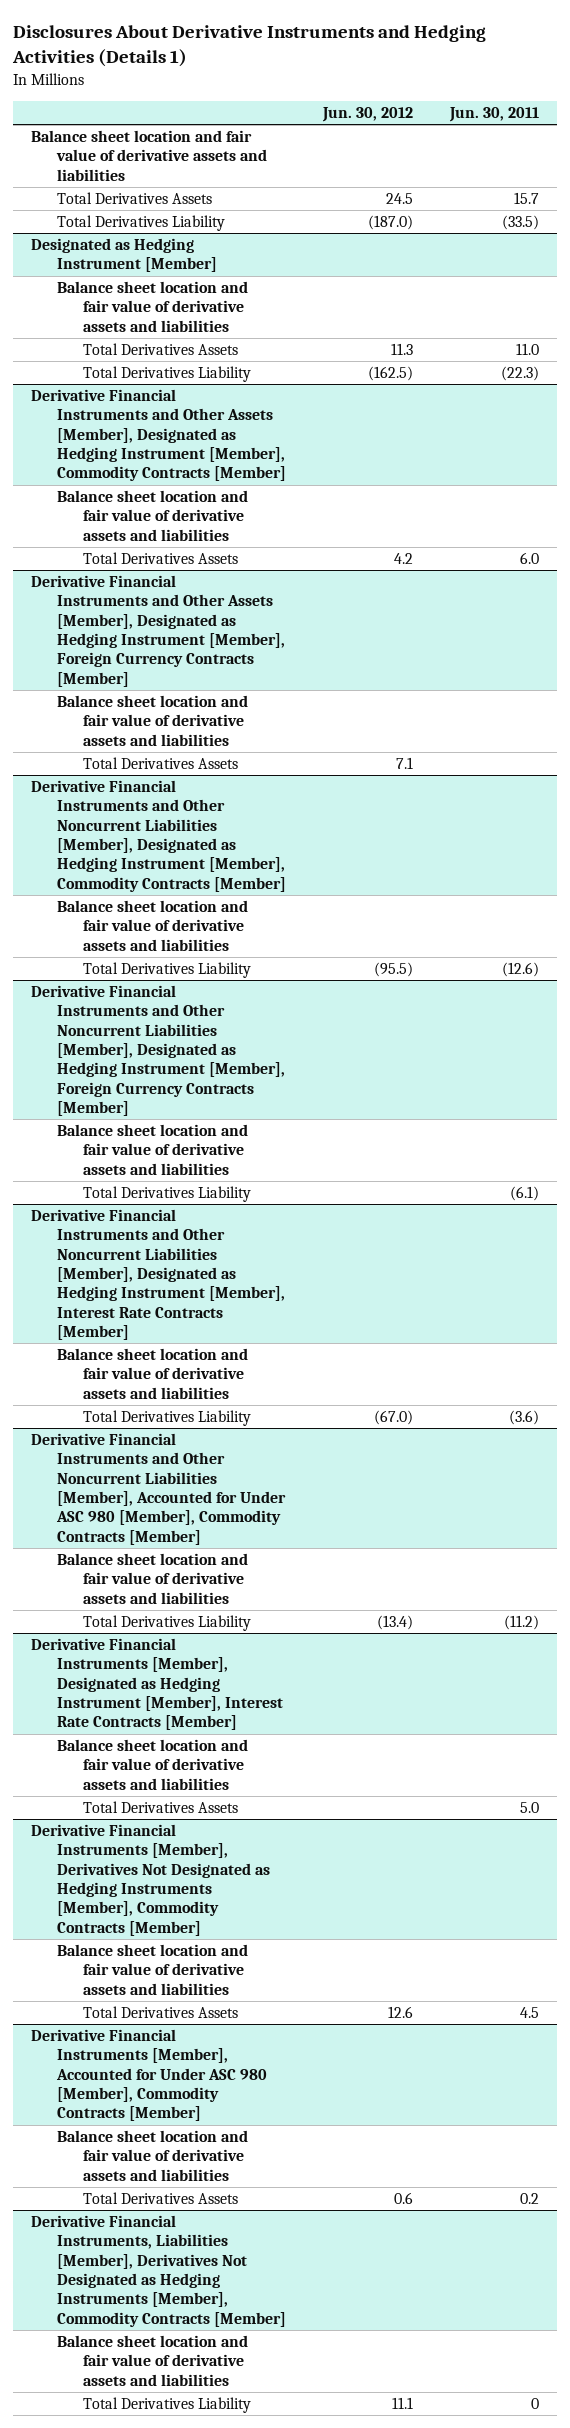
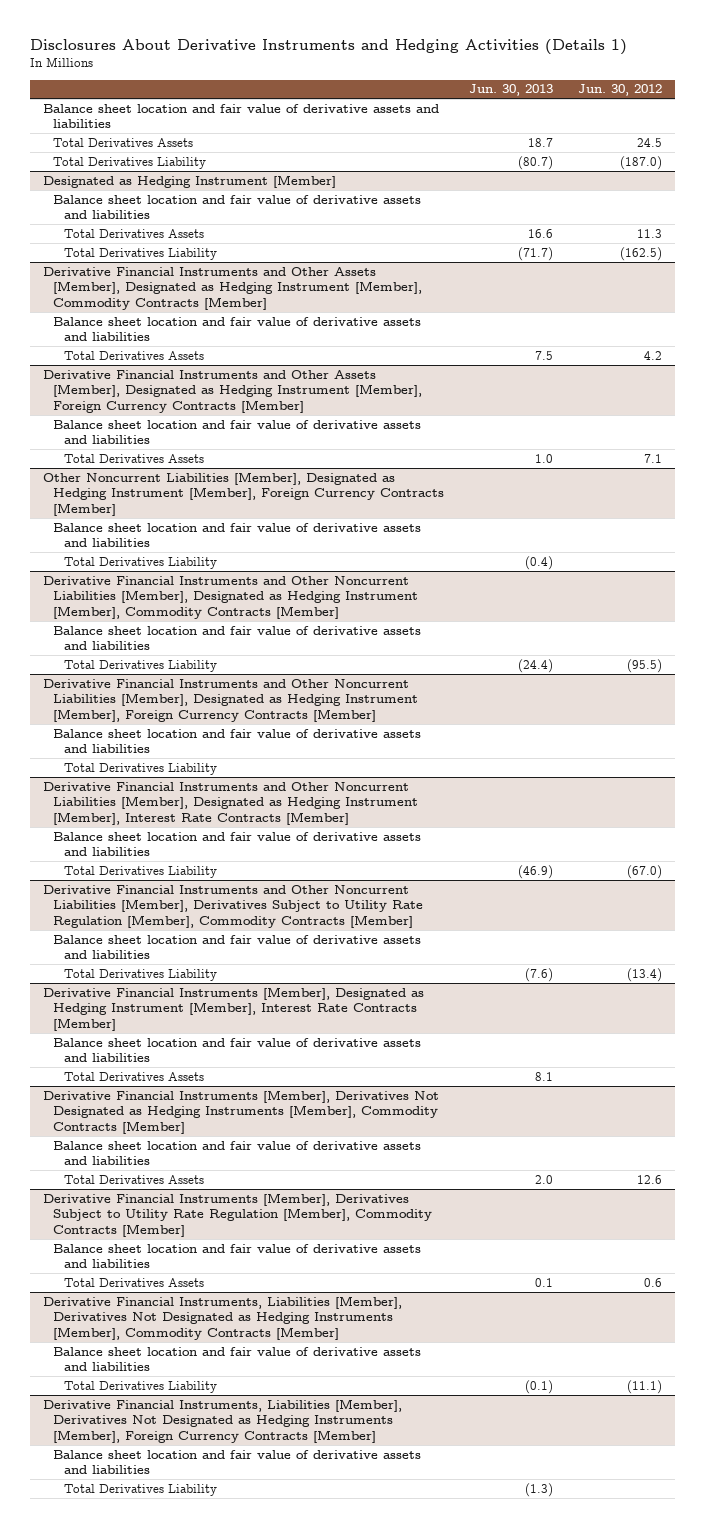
[448,107,539,123] Jun. 30, 2011 -> none
none -> [469,84,554,97] Jun. 30, 2013
none -> [42,471,445,516] Other Noncurrent Liabilities [Member], Designated as Hedging Instrument [Member], Foreign Currency Contracts [Member]
none -> [53,522,422,548] Balance sheet location and fair value of derivative assets and liabilities
none -> [64,556,218,569] Total Derivatives Liability
[31,1433,287,1545] Derivative Financial Instruments and Other Noncurrent Liabilities [Member], Accounted for Under ASC 980 [Member], Commodity Contracts [Member] -> none
none -> [42,884,424,928] Derivative Financial Instruments and Other Noncurrent Liabilities [Member], Derivatives Subject to Utility Rate Regulation [Member], Commodity Contracts [Member]
[31,2029,268,2122] Derivative Financial Instruments [Member], Accounted for Under ASC 980 [Member], Commodity Contracts [Member] -> none
none -> [42,1192,433,1237] Derivative Financial Instruments [Member], Derivatives Subject to Utility Rate Regulation [Member], Commodity Contracts [Member]
[391,2397,413,2410] 11.1 -> [627,1379,663,1394] (11.1)
none -> [42,1398,402,1443] Derivative Financial Instruments, Liabilities [Member], Derivatives Not Designated as Hedging Instruments [Member], Foreign Currency Contracts [Member]
none -> [53,1449,422,1475] Balance sheet location and fair value of derivative assets and liabilities
none -> [64,1483,218,1496] Total Derivatives Liability

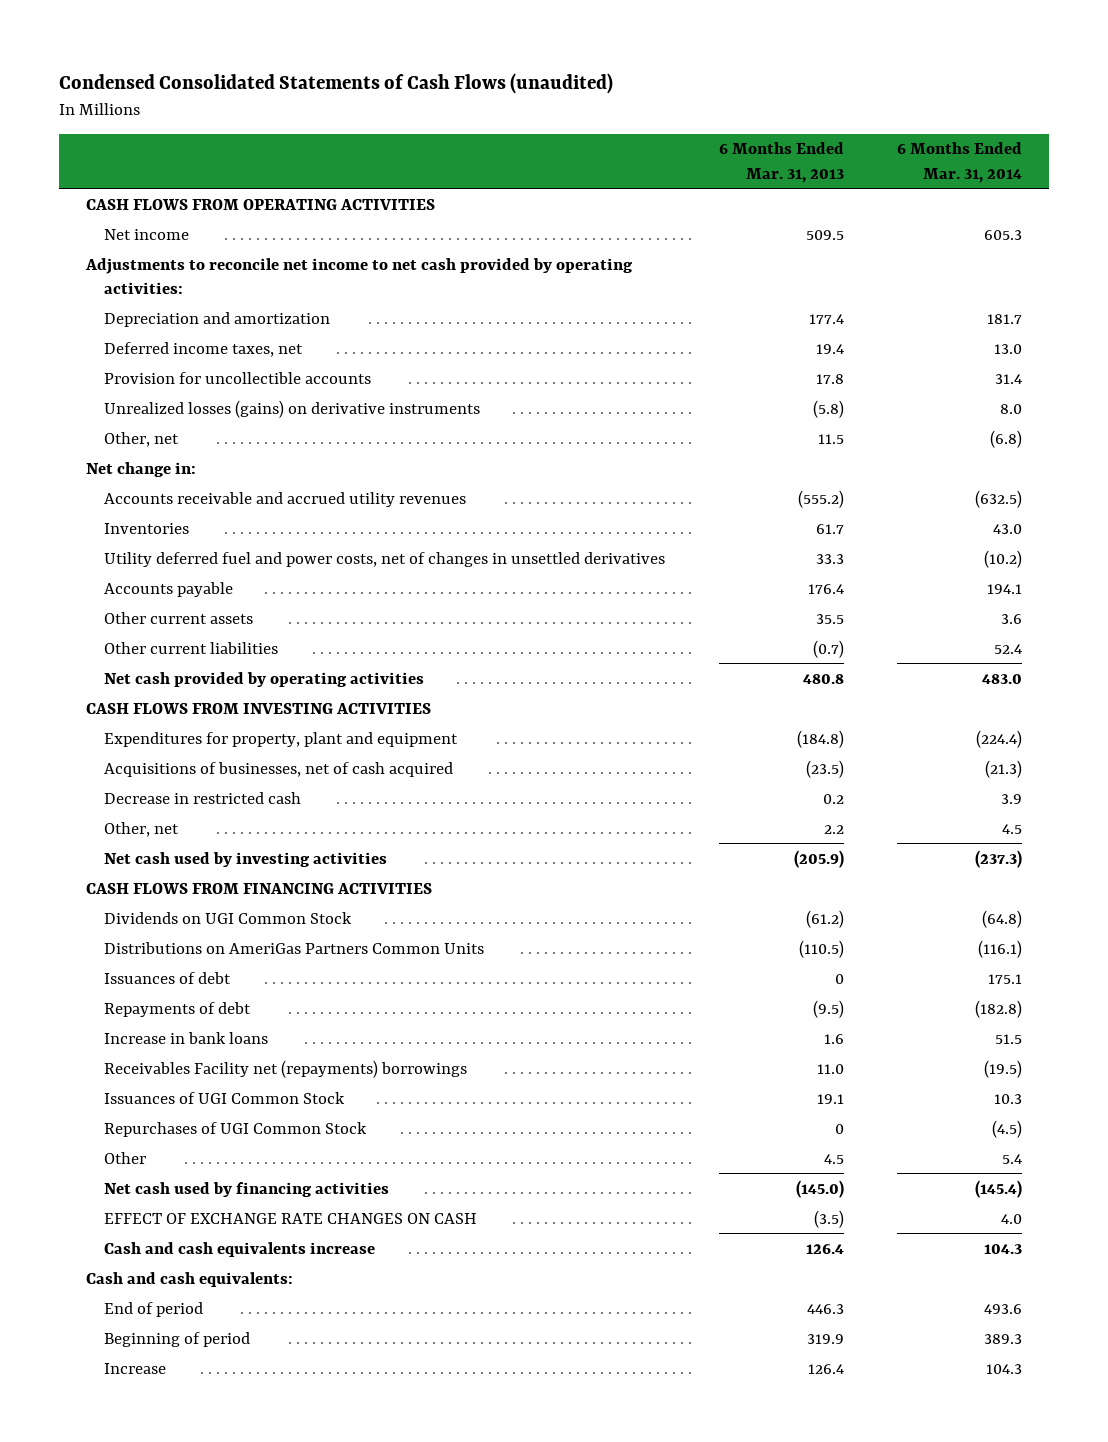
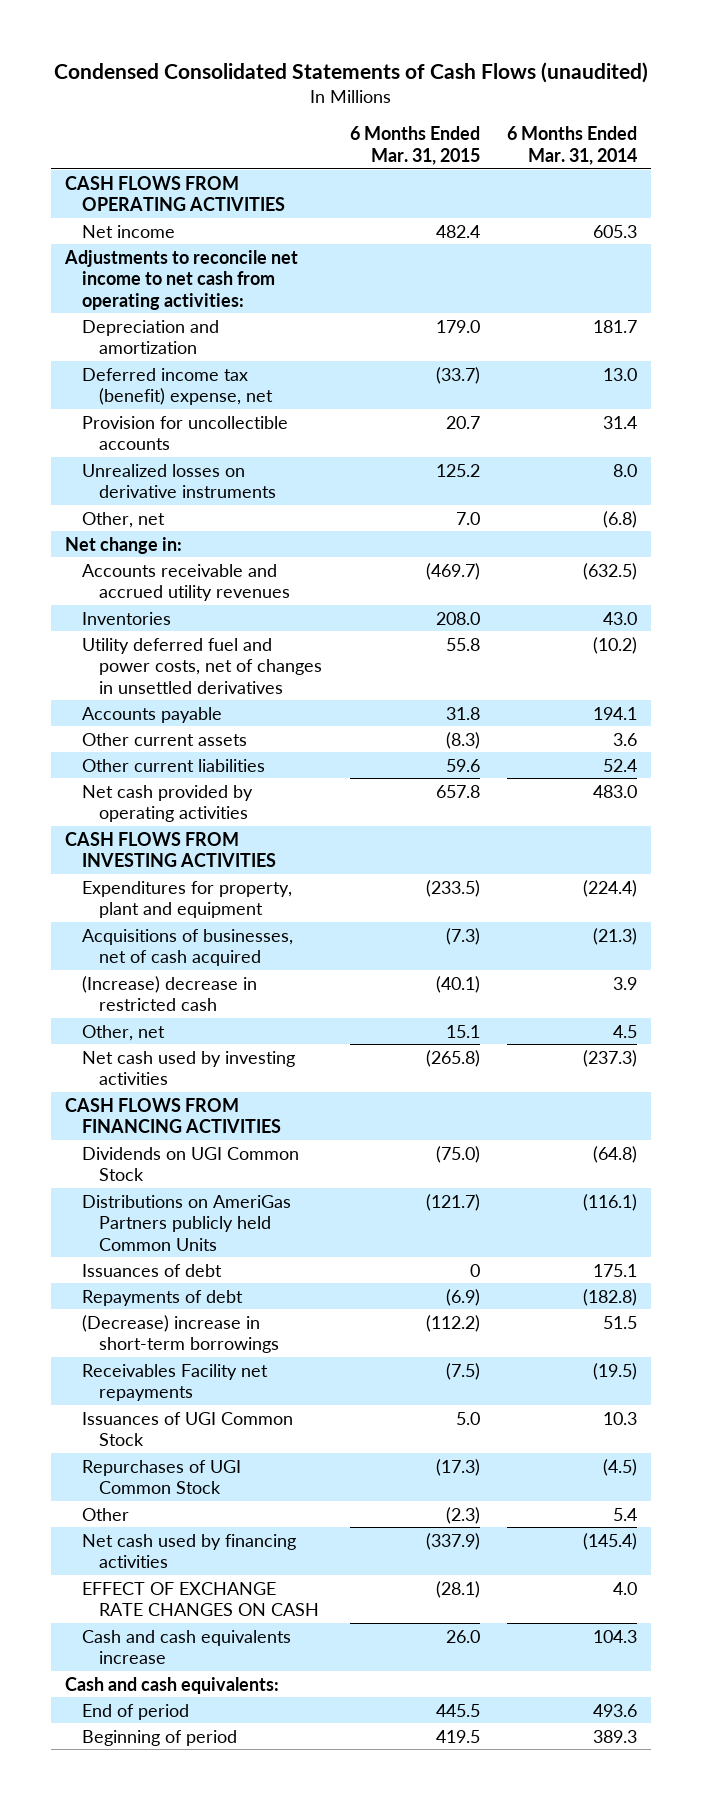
[718,142,844,183] 6 Months Ended Mar. 31, 2013 -> none
none -> [349,126,480,166] 6 Months Ended Mar. 31, 2015
[84,257,633,294] Adjustments to reconcile net income to net cash provided by operating activities: -> [64,249,299,310] Adjustments to reconcile net income to net cash from operating activities:
[104,341,304,357] Deferred income taxes, net -> [81,367,273,406] Deferred income tax (benefit) expense, net
[104,399,481,418] Unrealized losses (gains) on derivative instruments -> [81,463,276,499] Unrealized losses on derivative instruments
[104,791,302,804] Decrease in restricted cash -> [81,975,257,1012] (Increase) decrease in restricted cash
[104,941,485,954] Distributions on AmeriGas Partners Common Units -> [81,1194,291,1251] Distributions on AmeriGas Partners publicly held Common Units
[104,1031,269,1044] Increase in bank loans -> [81,1314,279,1354] (Decrease) increase in short-term borrowings
[104,1059,468,1078] Receivables Facility net (repayments) borrowings -> [81,1363,268,1402] Receivables Facility net repayments
[104,1362,167,1374] Increase -> none

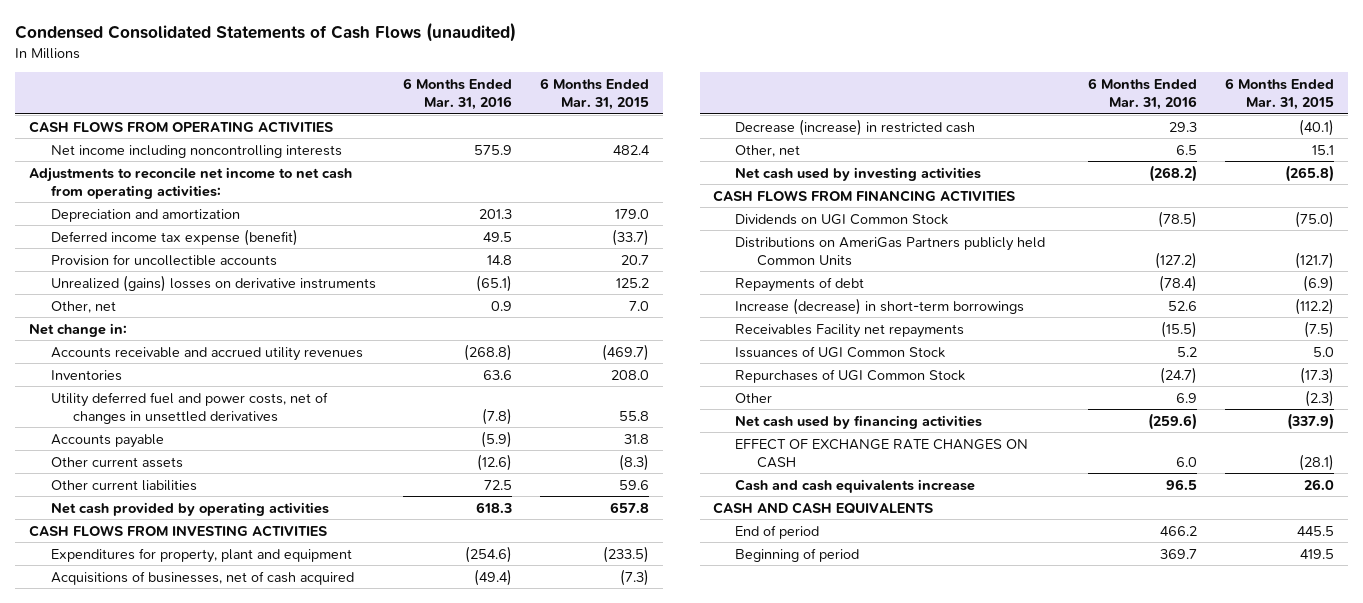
[507,126,638,166] 6 Months Ended Mar. 31, 2014 -> none
none -> [403,77,513,111] 6 Months Ended Mar. 31, 2016
[81,224,175,238] Net income -> [50,144,342,158] Net income including noncontrolling interests
[81,367,273,406] Deferred income tax (benefit) expense, net -> [50,228,298,246] Deferred income tax expense (benefit)
[81,463,276,499] Unrealized losses on derivative instruments -> [50,274,376,292] Unrealized (gains) losses on derivative instruments
[81,975,257,1012] (Increase) decrease in restricted cash -> [735,118,976,136] Decrease (increase) in restricted cash
[81,1263,222,1277] Issuances of debt -> none
[81,1314,279,1354] (Decrease) increase in short-term borrowings -> [735,297,1025,315] Increase (decrease) in short-term borrowings
[65,1676,280,1694] Cash and cash equivalents: -> [713,501,934,514] CASH AND CASH EQUIVALENTS

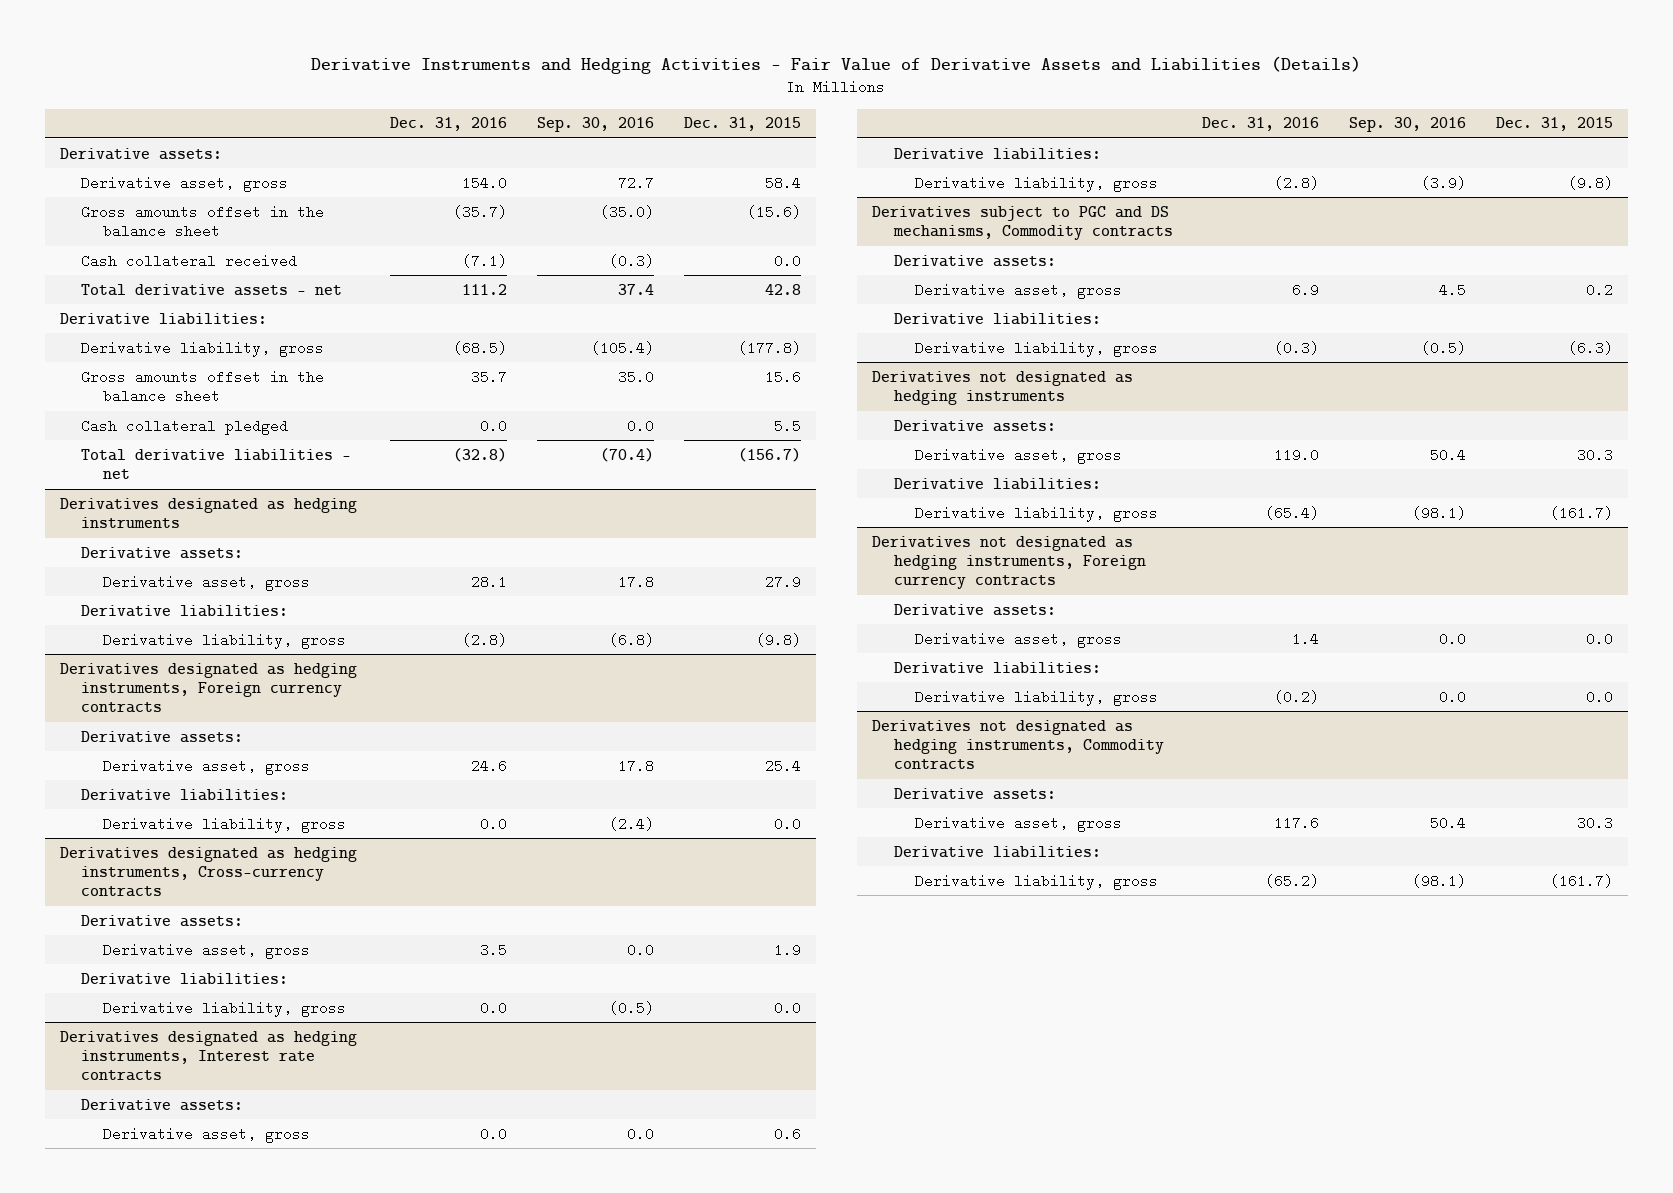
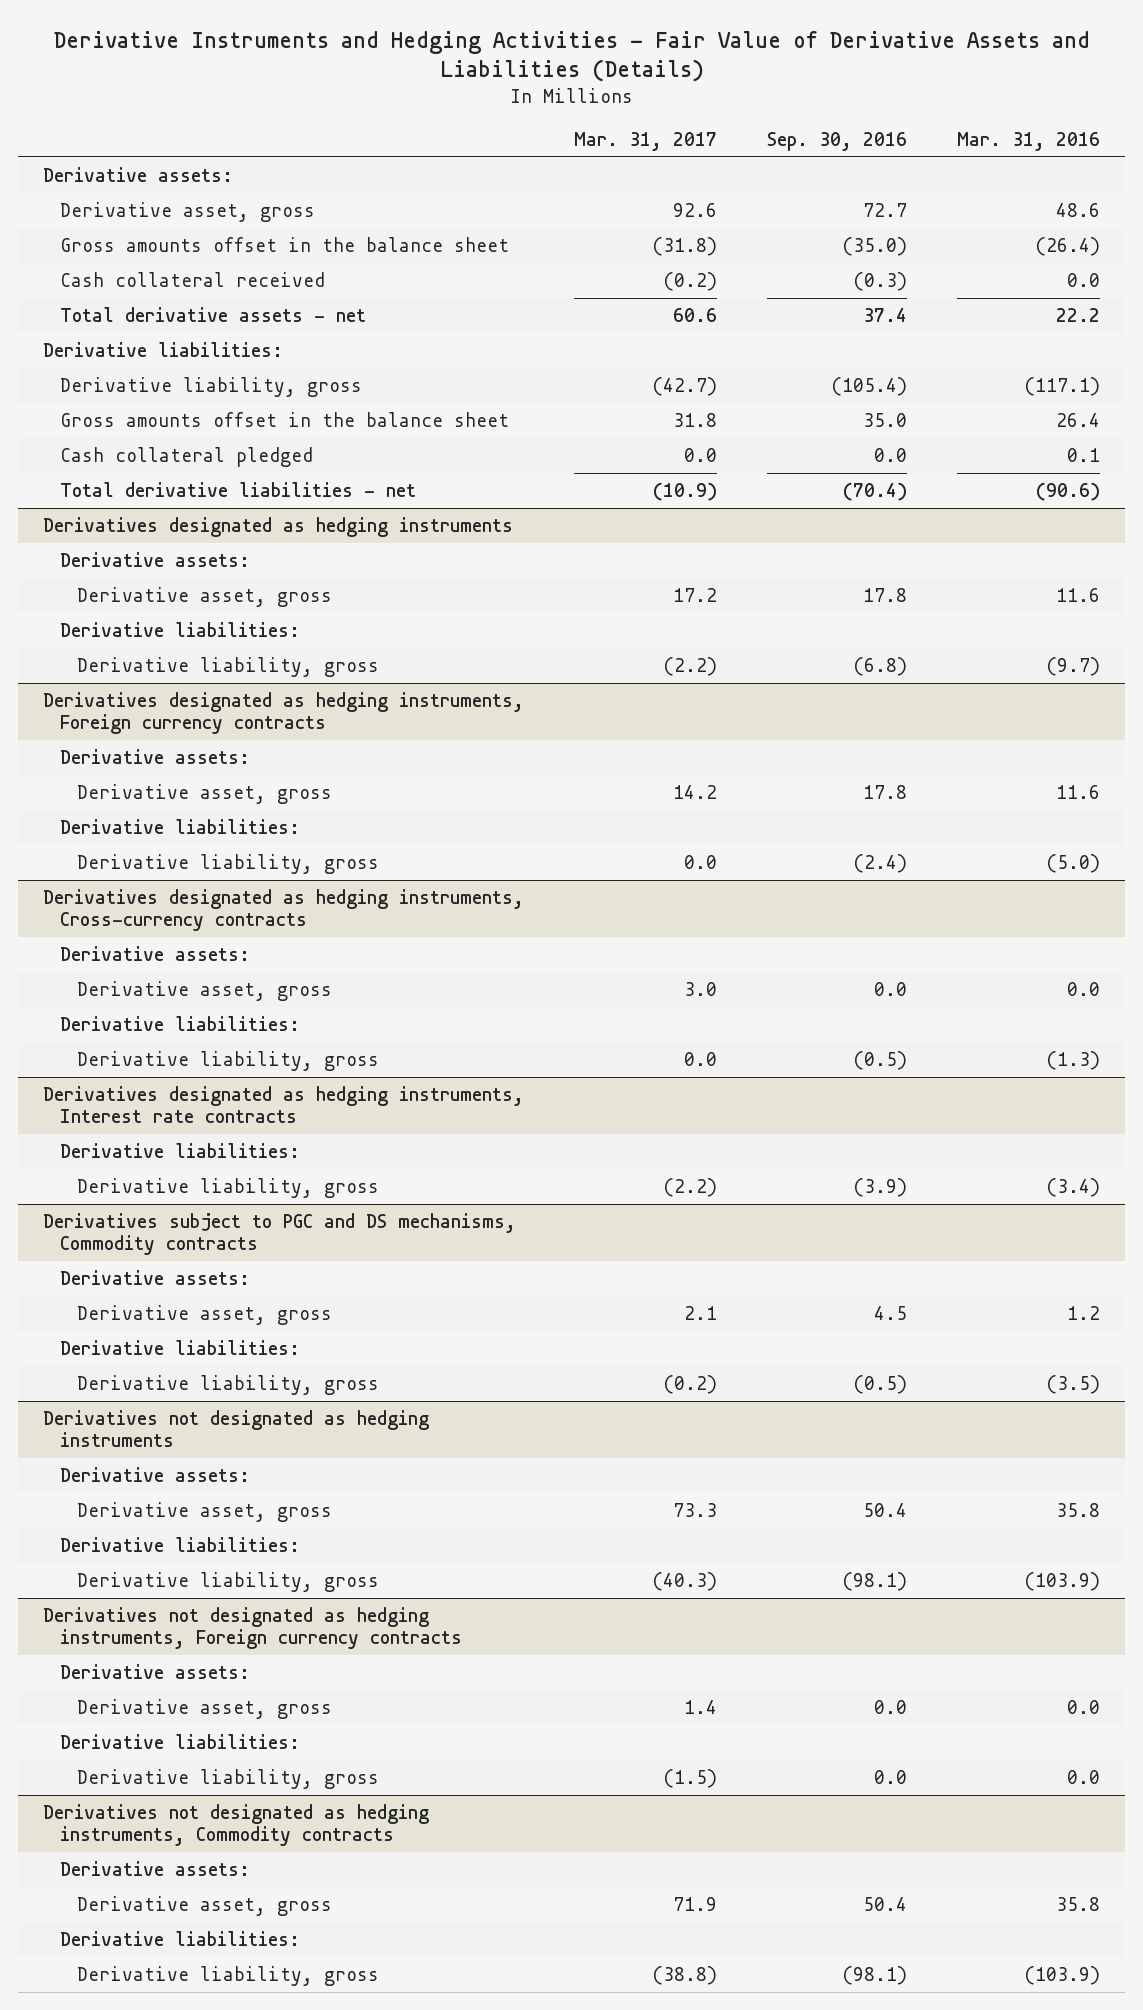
[390,117,508,132] Dec. 31, 2016 -> none
[683,117,801,132] Dec. 31, 2015 -> none
none -> [574,131,718,151] Mar. 31, 2017
none -> [957,131,1101,151] Mar. 31, 2016
[81,1098,244,1111] Derivative assets: -> none
[103,1126,311,1143] Derivative asset, gross -> none

